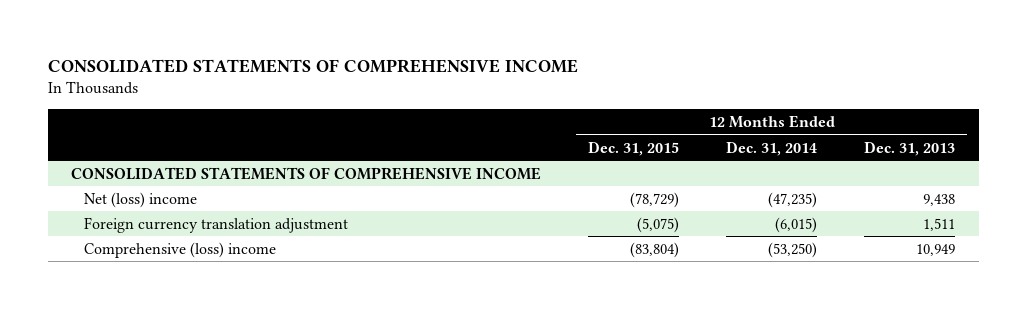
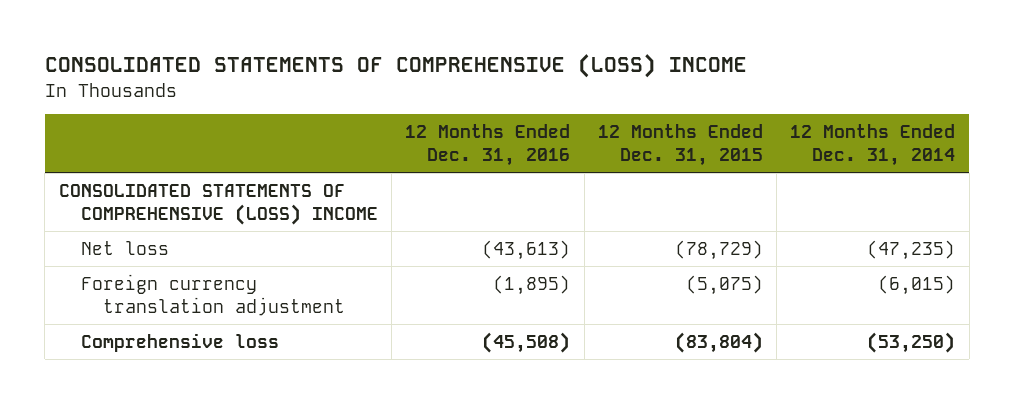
[47,59,578,74] CONSOLIDATED STATEMENTS OF COMPREHENSIVE INCOME -> [44,54,747,79] CONSOLIDATED STATEMENTS OF COMPREHENSIVE (LOSS) INCOME
[864,140,956,156] Dec. 31, 2013 -> none
none -> [405,124,571,167] 12 Months Ended Dec. 31, 2016
[71,166,542,180] CONSOLIDATED STATEMENTS OF COMPREHENSIVE INCOME -> [58,183,378,225] CONSOLIDATED STATEMENTS OF COMPREHENSIVE (LOSS) INCOME
[84,191,198,208] Net (loss) income -> [80,240,169,255] Net loss
[84,241,277,258] Comprehensive (loss) income -> [80,332,279,352] Comprehensive loss

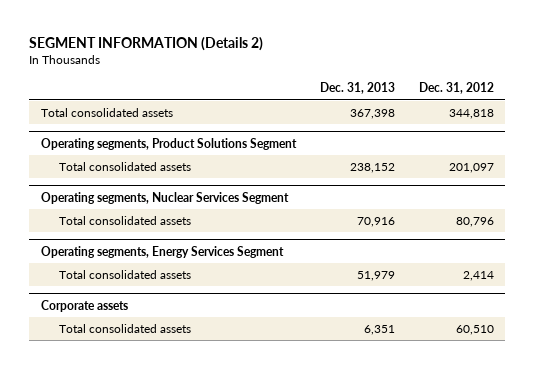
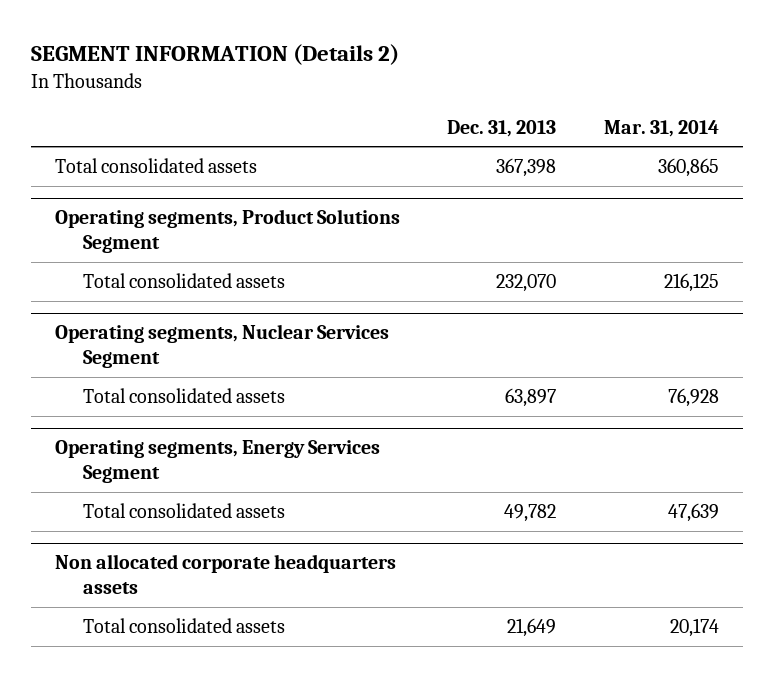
[418,82,494,95] Dec. 31, 2012 -> none
none -> [604,119,720,137] Mar. 31, 2014
[349,163,395,174] 238,152 -> [496,274,557,293] 232,070
[356,217,395,228] 70,916 -> [505,388,557,408] 63,897
[40,299,128,312] Corporate assets -> none
[356,271,395,282] 51,979 -> [504,504,557,523] 49,782
none -> [54,554,396,595] Non allocated corporate headquarters assets
[363,325,395,336] 6,351 -> [507,618,557,638] 21,649

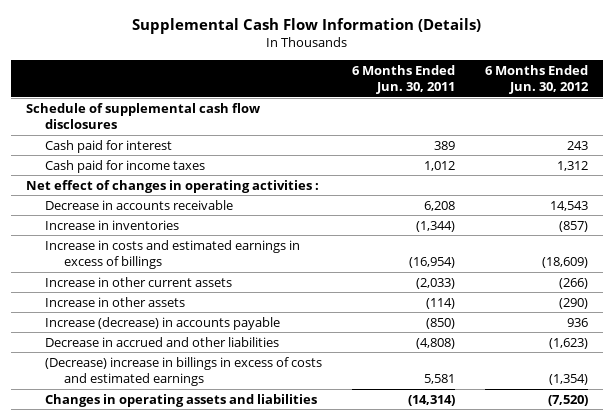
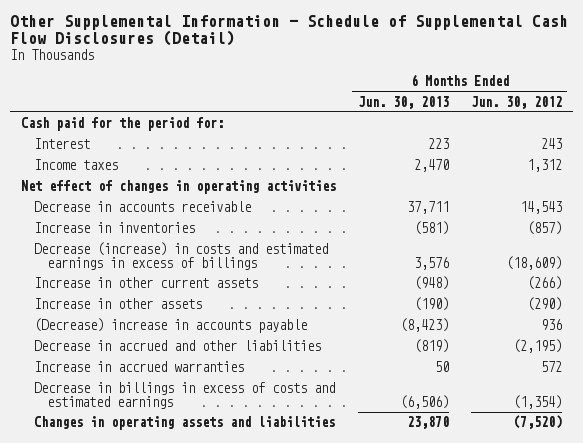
[131,18,481,35] Supplemental Cash Flow Information (Details) -> [9,15,568,47] Other Supplemental Information - Schedule of Supplemental Cash Flow Disclosures (Detail)
[352,64,456,95] 6 Months Ended Jun. 30, 2011 -> none
none -> [357,95,449,109] Jun. 30, 2013
[25,102,260,129] Schedule of supplemental cash flow disclosures -> none
none -> [20,117,224,132] Cash paid for the period for:
[44,139,172,153] Cash paid for interest -> [33,138,90,150] Interest
[44,159,205,173] Cash paid for income taxes -> [33,159,118,171] Income taxes
[25,179,319,193] Net effect of changes in operating activities : -> [20,180,336,195] Net effect of changes in operating activities
[44,239,300,269] Increase in costs and estimated earnings in excess of billings -> [33,242,328,271] Decrease (increase) in costs and estimated earnings in excess of billings
[44,316,280,330] Increase (decrease) in accounts payable -> [33,318,307,334] (Decrease) increase in accounts payable
[549,337,589,349] (1,623) -> [512,339,562,354] (2,195)
none -> [33,361,244,373] Increase in accrued warranties
[44,356,322,386] (Decrease) increase in billings in excess of costs and estimated earnings -> [33,382,335,410] Decrease in billings in excess of costs and estimated earnings

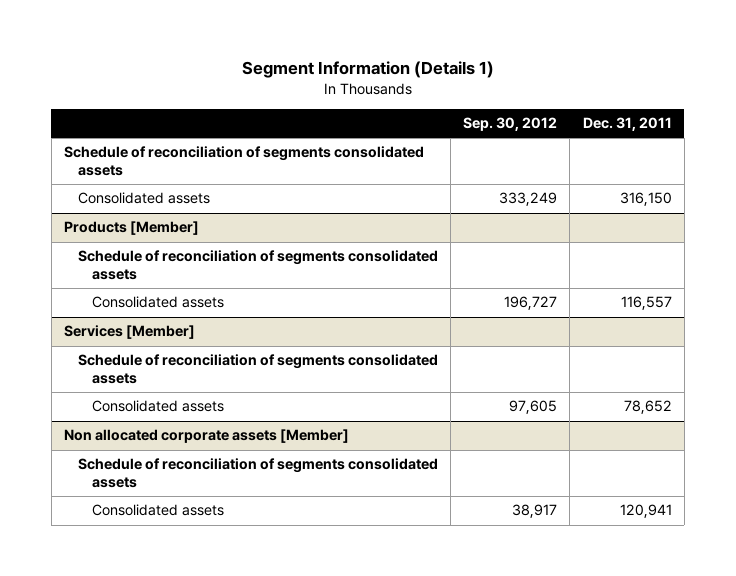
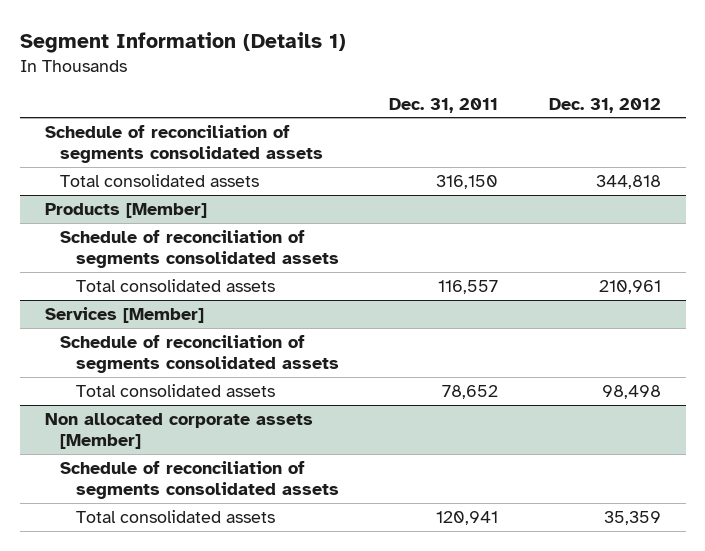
[463,117,558,132] Sep. 30, 2012 -> none
none -> [548,97,661,113] Dec. 31, 2012
[78,192,211,205] Consolidated assets -> [60,174,260,188] Total consolidated assets
[92,296,225,309] Consolidated assets -> [75,279,275,293] Total consolidated assets
[92,400,225,413] Consolidated assets -> [75,384,275,398] Total consolidated assets
[92,504,225,517] Consolidated assets -> [75,510,275,524] Total consolidated assets

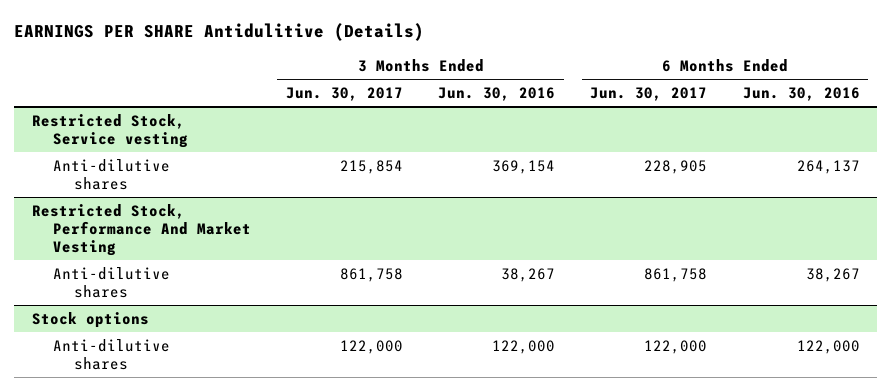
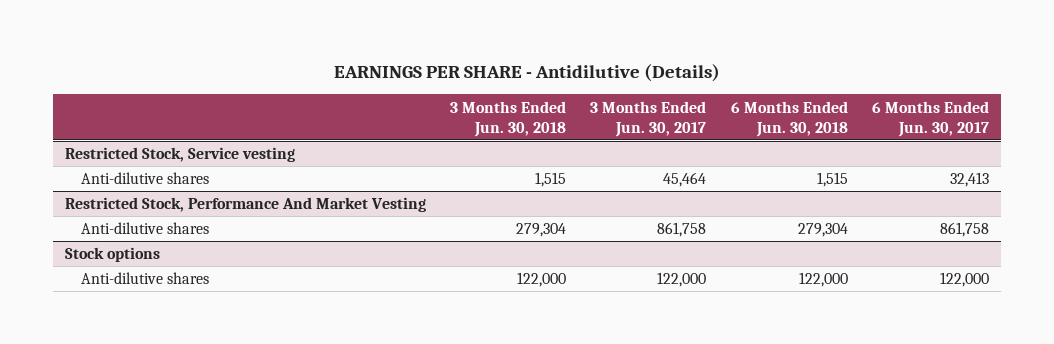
[14,23,425,42] EARNINGS PER SHARE Antidulitive (Details) -> [333,64,720,83] EARNINGS PER SHARE - Antidilutive (Details)
[438,86,556,101] Jun. 30, 2016 -> none
[742,86,860,101] Jun. 30, 2016 -> none
none -> [450,100,567,137] 3 Months Ended Jun. 30, 2018
none -> [730,100,848,137] 6 Months Ended Jun. 30, 2018
[339,159,403,174] 215,854 -> [663,172,707,188] 45,464
[644,159,708,174] 228,905 -> [949,172,989,188] 32,413

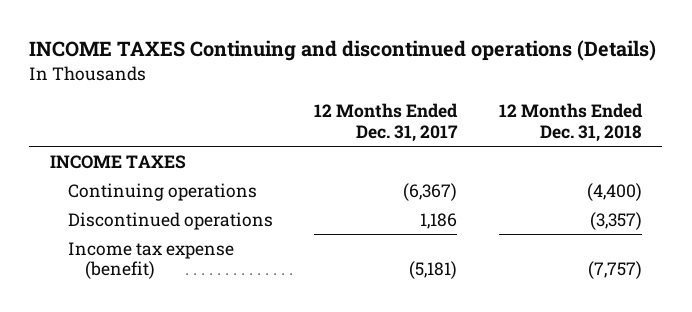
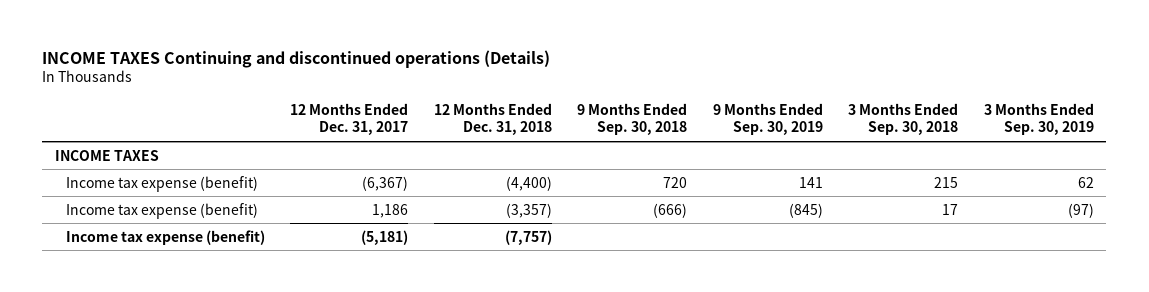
none -> [577,103,688,136] 9 Months Ended Sep. 30, 2018
none -> [712,103,823,136] 9 Months Ended Sep. 30, 2019
none -> [848,103,959,136] 3 Months Ended Sep. 30, 2018
none -> [983,103,1094,136] 3 Months Ended Sep. 30, 2019
[67,182,257,201] Continuing operations -> [65,175,258,192] Income tax expense (benefit)
[67,211,273,230] Discontinued operations -> [65,202,258,219] Income tax expense (benefit)

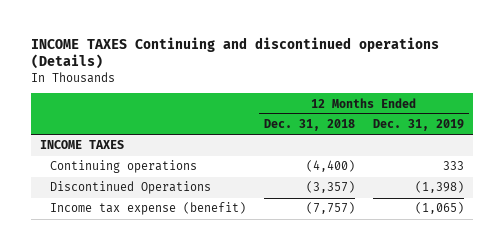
[290,103,409,136] 12 Months Ended Dec. 31, 2017 -> none
[577,103,688,136] 9 Months Ended Sep. 30, 2018 -> none
[712,103,823,136] 9 Months Ended Sep. 30, 2019 -> none
[848,103,959,136] 3 Months Ended Sep. 30, 2018 -> none
[983,103,1094,136] 3 Months Ended Sep. 30, 2019 -> none
none -> [373,119,465,132] Dec. 31, 2019
[65,175,258,192] Income tax expense (benefit) -> [49,160,197,174] Continuing operations
[65,202,258,219] Income tax expense (benefit) -> [49,181,211,195] Discontinued Operations

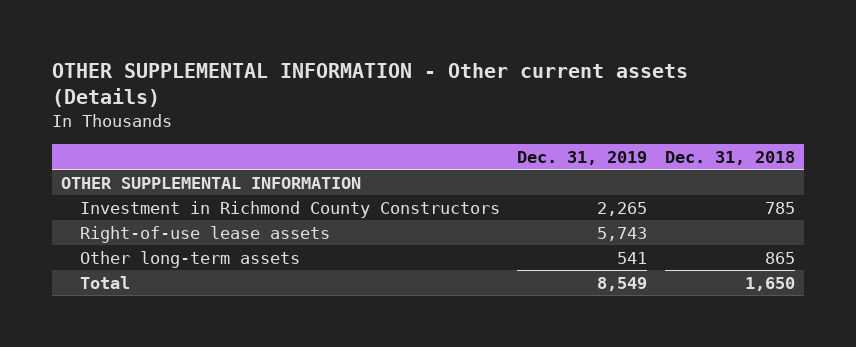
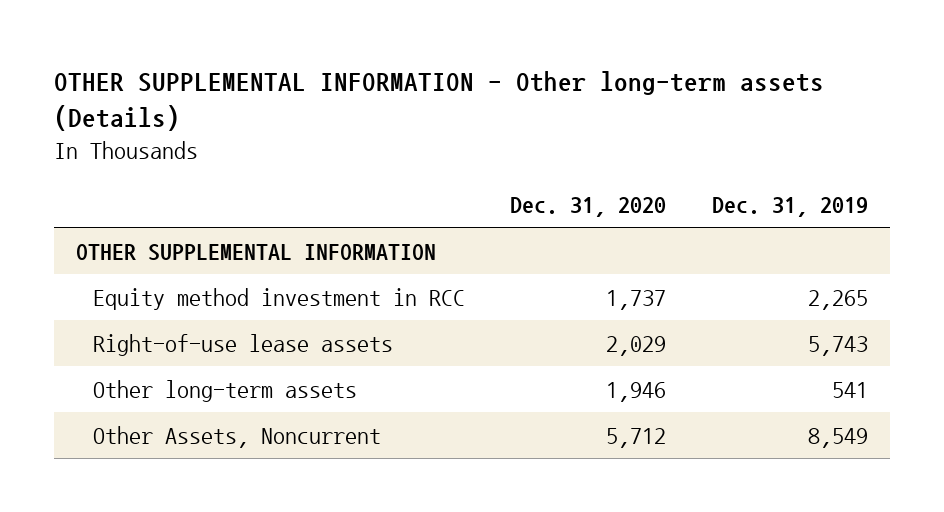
[52,63,689,108] OTHER SUPPLEMENTAL INFORMATION - Other current assets (Details) -> [53,70,824,132] OTHER SUPPLEMENTAL INFORMATION - Other long-term assets (Details)
[664,150,795,165] Dec. 31, 2018 -> none
none -> [510,196,667,217] Dec. 31, 2020
[79,200,500,218] Investment in Richmond County Constructors -> [93,287,466,310] Equity method investment in RCC
[79,275,130,289] Total -> [93,425,382,448] Other Assets, Noncurrent

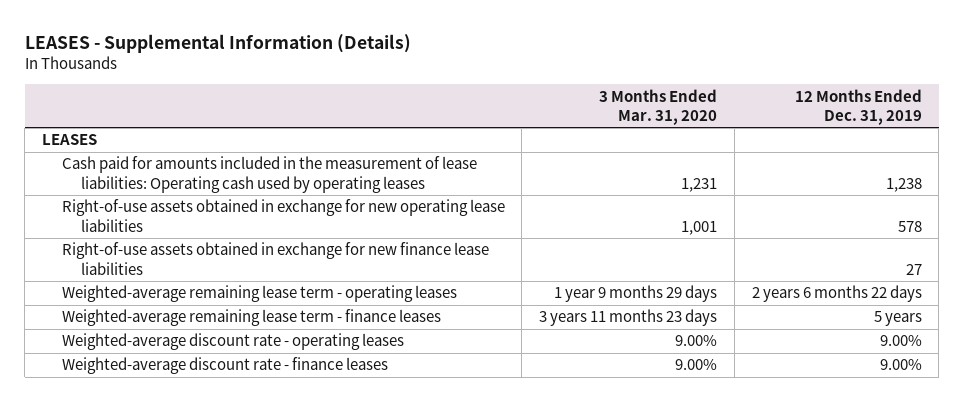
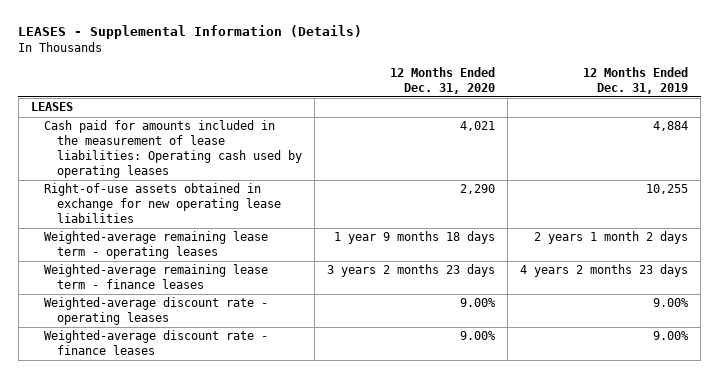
[599,88,718,126] 3 Months Ended Mar. 31, 2020 -> none
none -> [389,66,495,94] 12 Months Ended Dec. 31, 2020
[61,242,489,275] Right-of-use assets obtained in exchange for new finance lease liabilities -> none
[885,177,922,192] 1,238 -> [653,121,689,132] 4,884
[897,220,922,232] 578 -> [646,184,689,195] 10,255
[751,285,922,303] 2 years 6 months 22 days -> [534,231,689,245] 2 years 1 month 2 days
[873,311,922,327] 5 years -> [520,264,689,278] 4 years 2 months 23 days

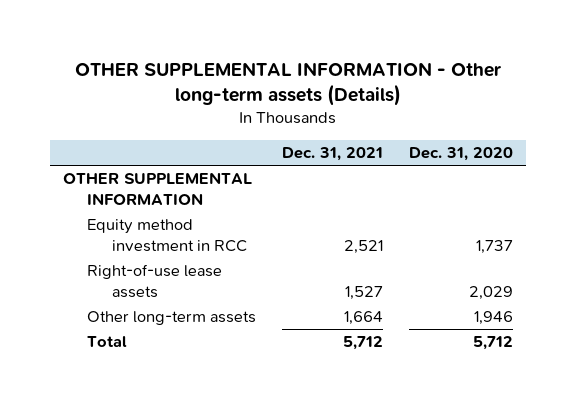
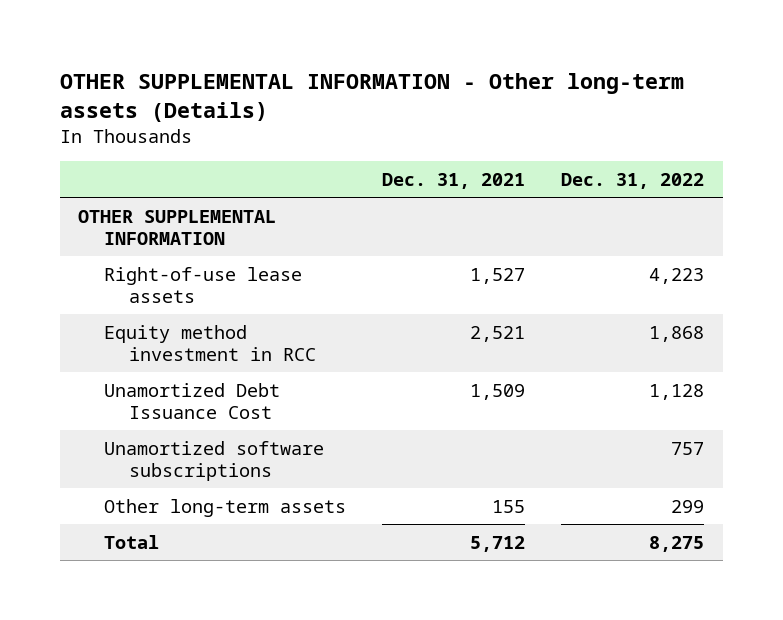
[408,147,513,162] Dec. 31, 2020 -> none
none -> [561,173,705,190] Dec. 31, 2022
[87,219,247,253] Equity method investment in RCC -> [103,324,317,361] Equity method investment in RCC
none -> [103,382,280,419] Unamortized Debt Issuance Cost
none -> [103,440,324,481] Unamortized software subscriptions
[344,311,384,326] 1,664 -> [492,499,526,513] 155

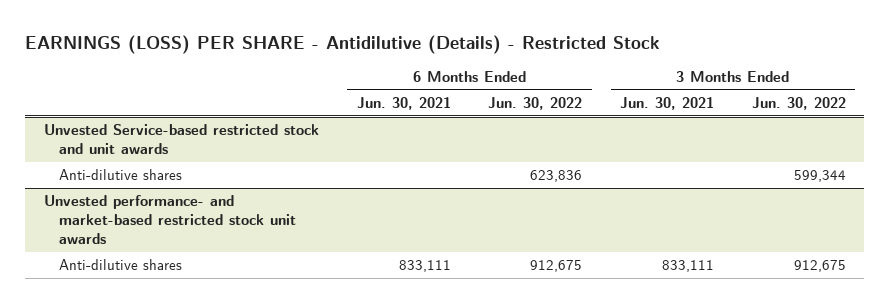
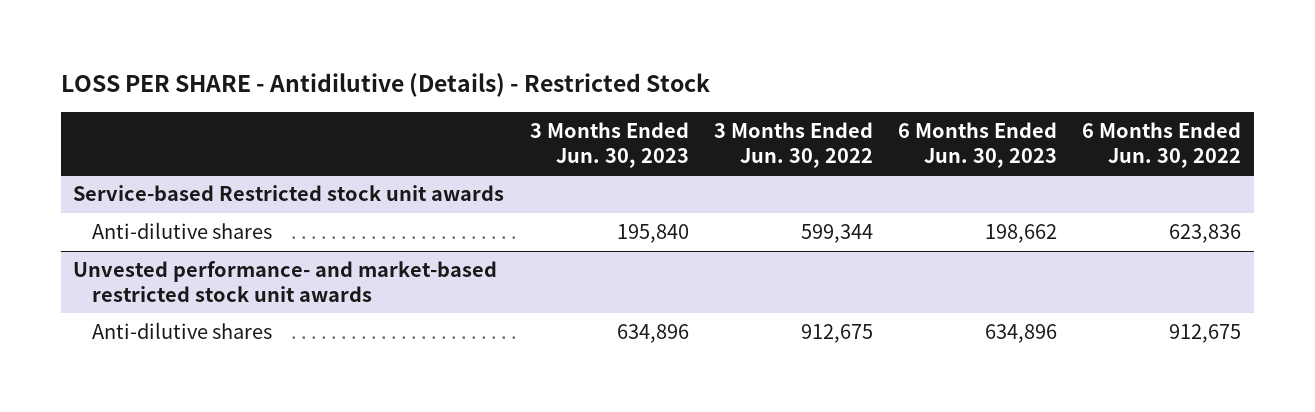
[25,34,661,54] EARNINGS (LOSS) PER SHARE - Antidilutive (Details) - Restricted Stock -> [60,73,710,98] LOSS PER SHARE - Antidilutive (Details) - Restricted Stock
[356,96,451,110] Jun. 30, 2021 -> none
[620,96,715,110] Jun. 30, 2021 -> none
none -> [529,122,689,168] 3 Months Ended Jun. 30, 2023
none -> [898,122,1058,168] 6 Months Ended Jun. 30, 2023
[44,124,320,155] Unvested Service-based restricted stock and unit awards -> [73,185,505,202] Service-based Restricted stock unit awards

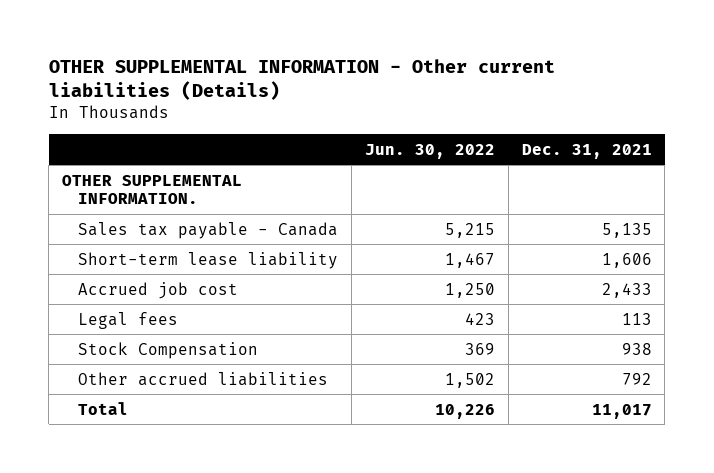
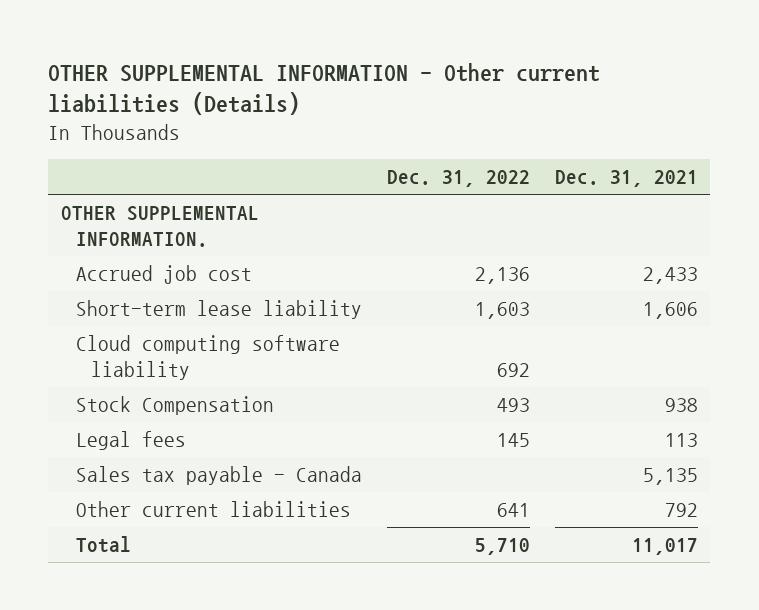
[365,143,496,159] Jun. 30, 2022 -> none
none -> [386,170,530,188] Dec. 31, 2022
[78,251,339,269] Short-term lease liability -> [75,300,362,320] Short-term lease liability
none -> [75,335,340,380] Cloud computing software liability
[78,311,179,329] Legal fees -> [75,431,186,451] Legal fees
[78,221,339,239] Sales tax payable - Canada -> [75,466,362,486] Sales tax payable - Canada
[78,371,329,386] Other accrued liabilities -> [75,501,351,518] Other current liabilities

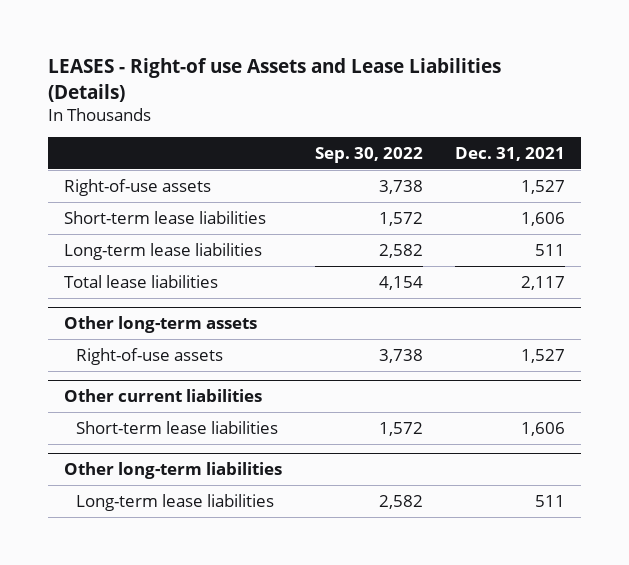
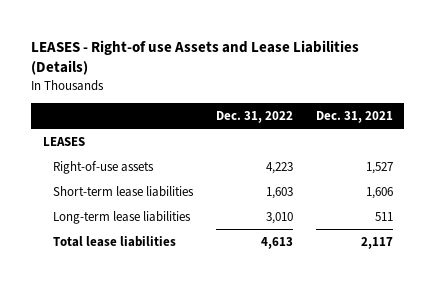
[314,146,423,163] Sep. 30, 2022 -> none
none -> [215,110,293,123] Dec. 31, 2022
none -> [42,136,85,146] LEASES
[64,316,258,334] Other long-term assets -> none
[76,347,224,365] Right-of-use assets -> none
[64,389,263,403] Other current liabilities -> none
[76,420,279,434] Short-term lease liabilities -> none
[64,462,283,480] Other long-term liabilities -> none
[76,493,275,511] Long-term lease liabilities -> none

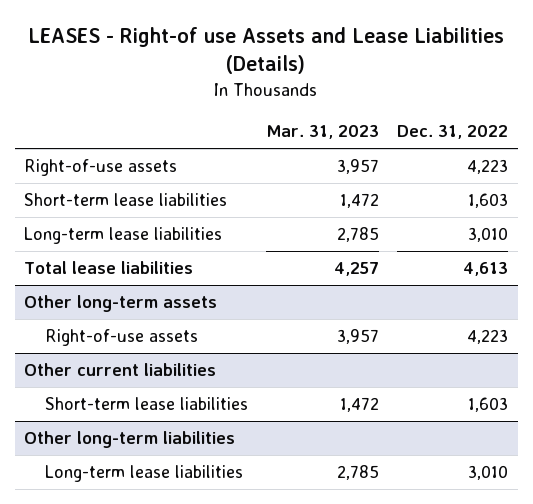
[315,110,393,123] Dec. 31, 2021 -> none
none -> [266,125,380,140] Mar. 31, 2023
[42,136,85,146] LEASES -> none
none -> [24,295,218,313] Other long-term assets
none -> [45,329,199,347] Right-of-use assets
none -> [24,363,217,377] Other current liabilities
none -> [45,397,249,411] Short-term lease liabilities
none -> [24,431,236,449] Other long-term liabilities
none -> [45,465,244,483] Long-term lease liabilities

